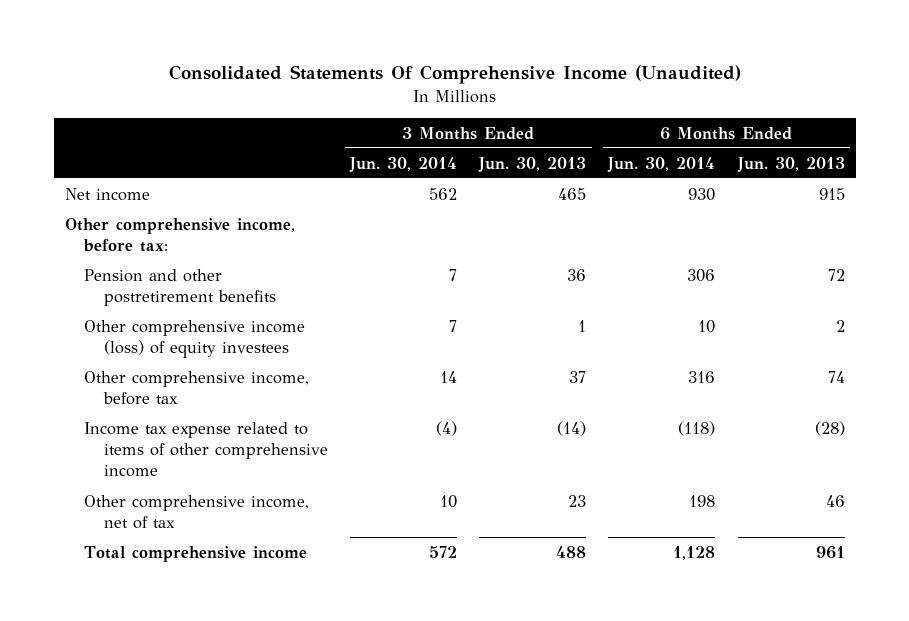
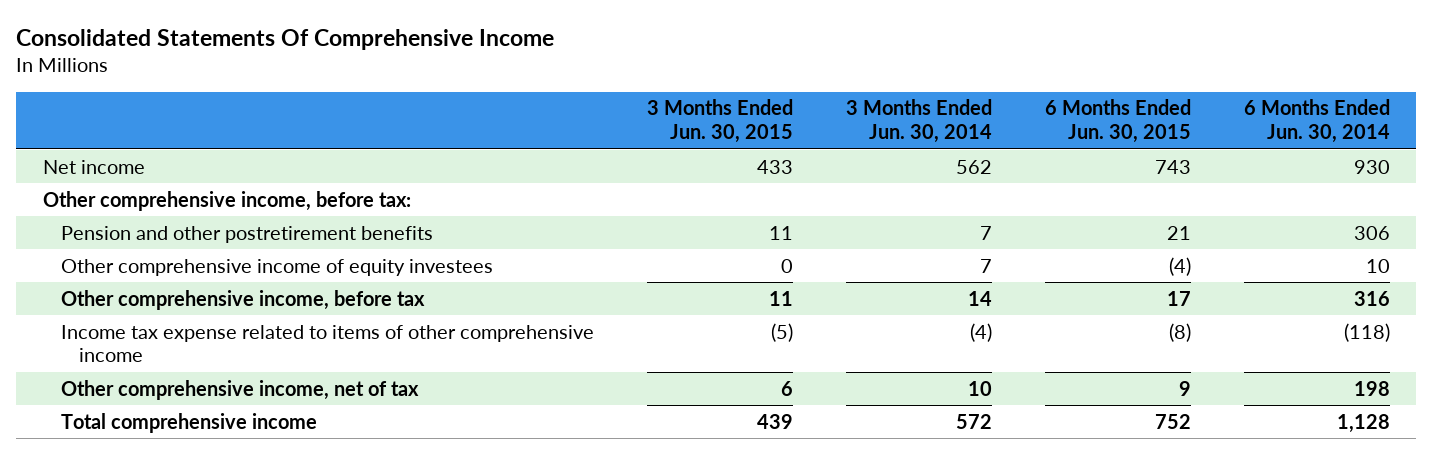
[168,65,741,85] Consolidated Statements Of Comprehensive Income (Unaudited) -> [16,29,555,51] Consolidated Statements Of Comprehensive Income
[478,156,587,172] Jun. 30, 2013 -> none
[736,156,845,172] Jun. 30, 2013 -> none
none -> [646,99,793,144] 3 Months Ended Jun. 30, 2015
none -> [1044,99,1191,144] 6 Months Ended Jun. 30, 2015
[84,319,306,358] Other comprehensive income (loss) of equity investees -> [60,258,493,276] Other comprehensive income of equity investees

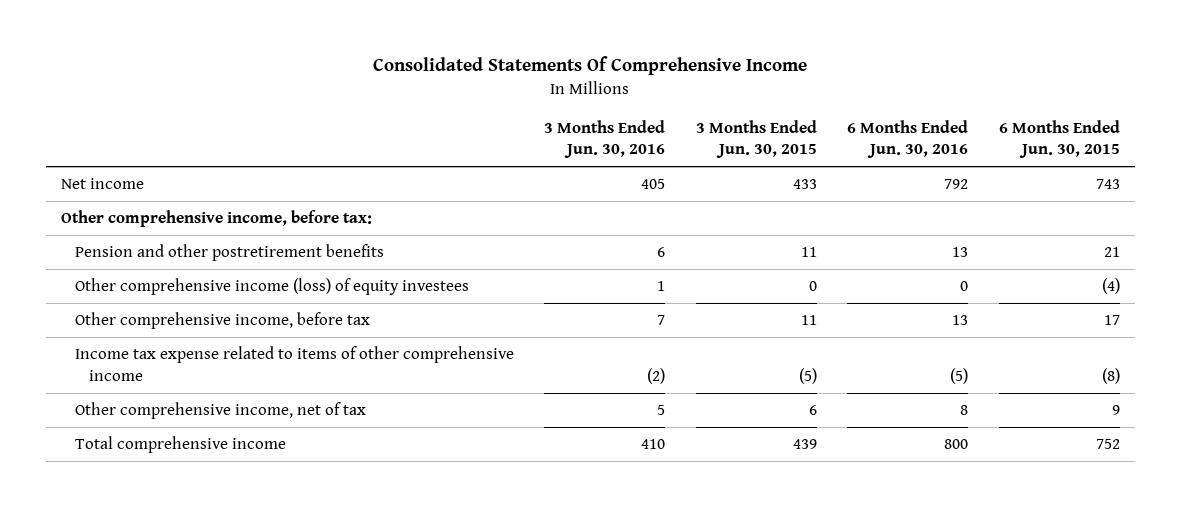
[845,99,992,144] 3 Months Ended Jun. 30, 2014 -> none
[1243,99,1390,144] 6 Months Ended Jun. 30, 2014 -> none
none -> [544,119,666,159] 3 Months Ended Jun. 30, 2016
none -> [847,119,969,159] 6 Months Ended Jun. 30, 2016
[60,258,493,276] Other comprehensive income of equity investees -> [74,278,469,296] Other comprehensive income (loss) of equity investees

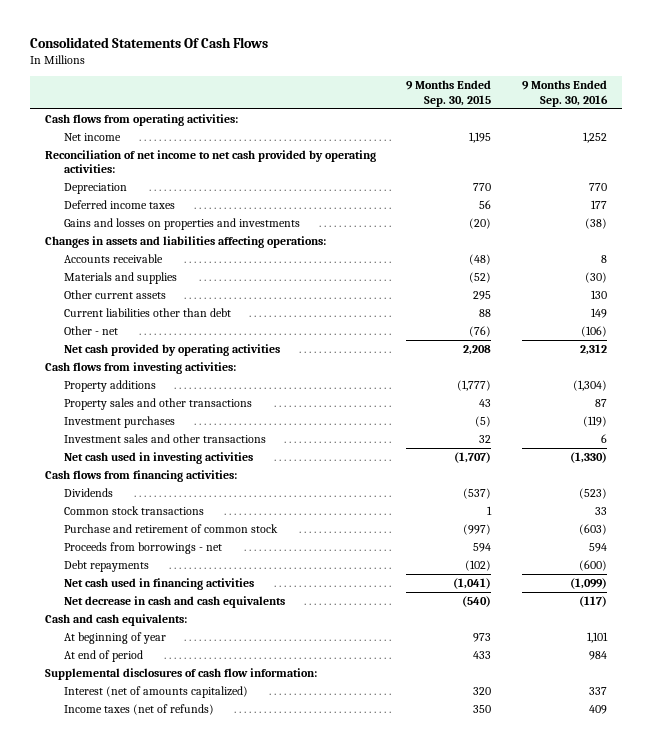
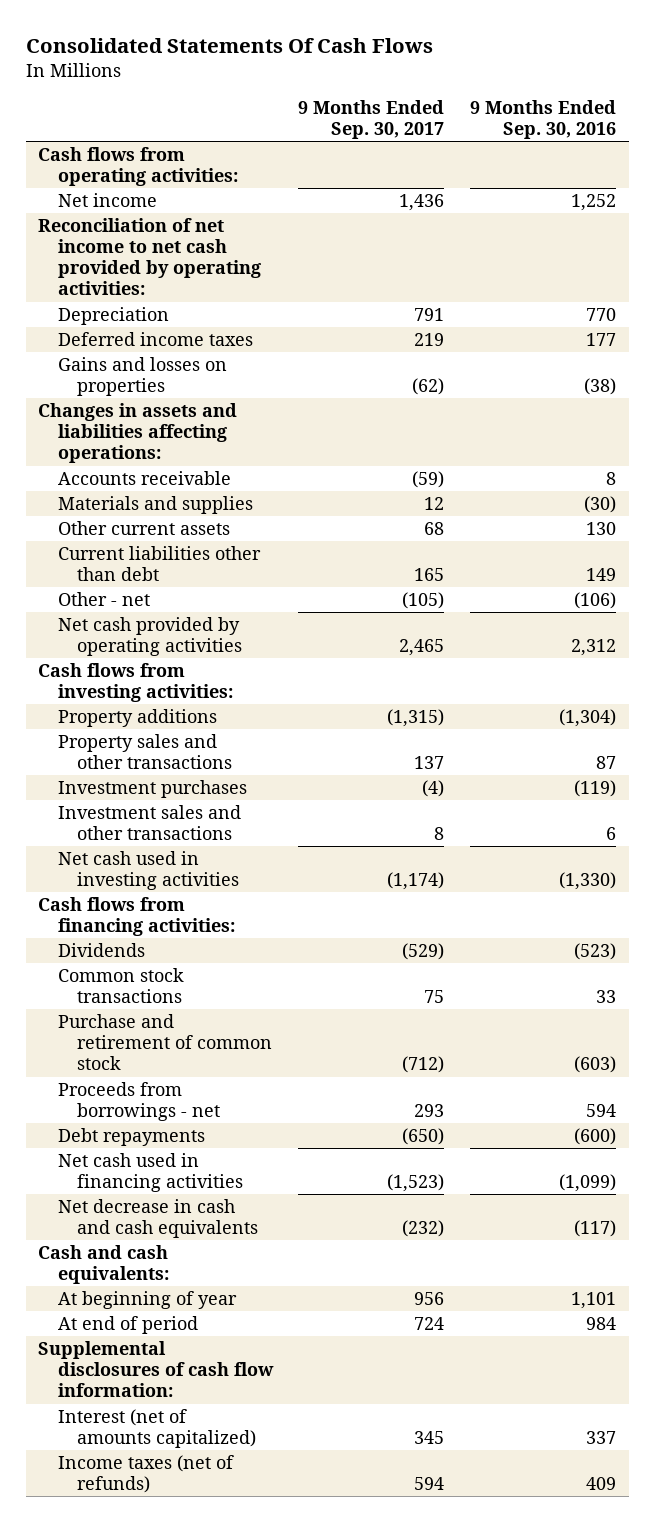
[406,80,492,107] 9 Months Ended Sep. 30, 2015 -> none
none -> [298,99,445,140] 9 Months Ended Sep. 30, 2017
[64,217,301,230] Gains and losses on properties and investments -> [57,357,227,397] Gains and losses on properties

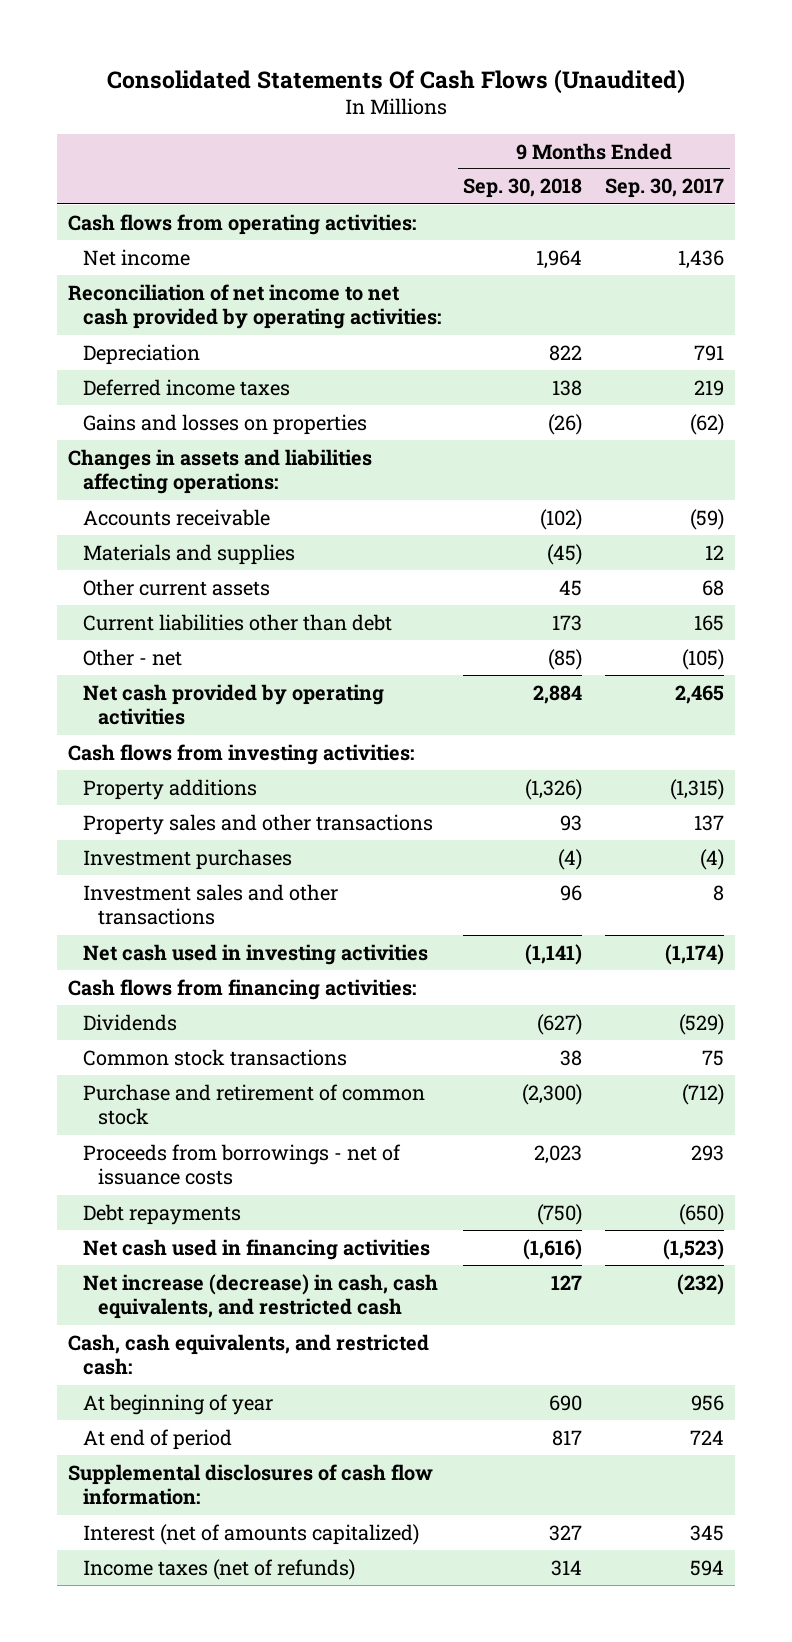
[25,38,433,54] Consolidated Statements Of Cash Flows -> [107,68,686,94] Consolidated Statements Of Cash Flows (Unaudited)
[470,99,617,140] 9 Months Ended Sep. 30, 2016 -> none
none -> [463,178,583,199] Sep. 30, 2018
[57,1082,220,1122] Proceeds from borrowings - net -> [82,1143,401,1186] Proceeds from borrowings - net of issuance costs
[57,1199,258,1239] Net decrease in cash and cash equivalents -> [82,1273,438,1320] Net increase (decrease) in cash, cash equivalents, and restricted cash
[38,1245,169,1285] Cash and cash equivalents: -> [68,1333,430,1376] Cash, cash equivalents, and restricted cash:

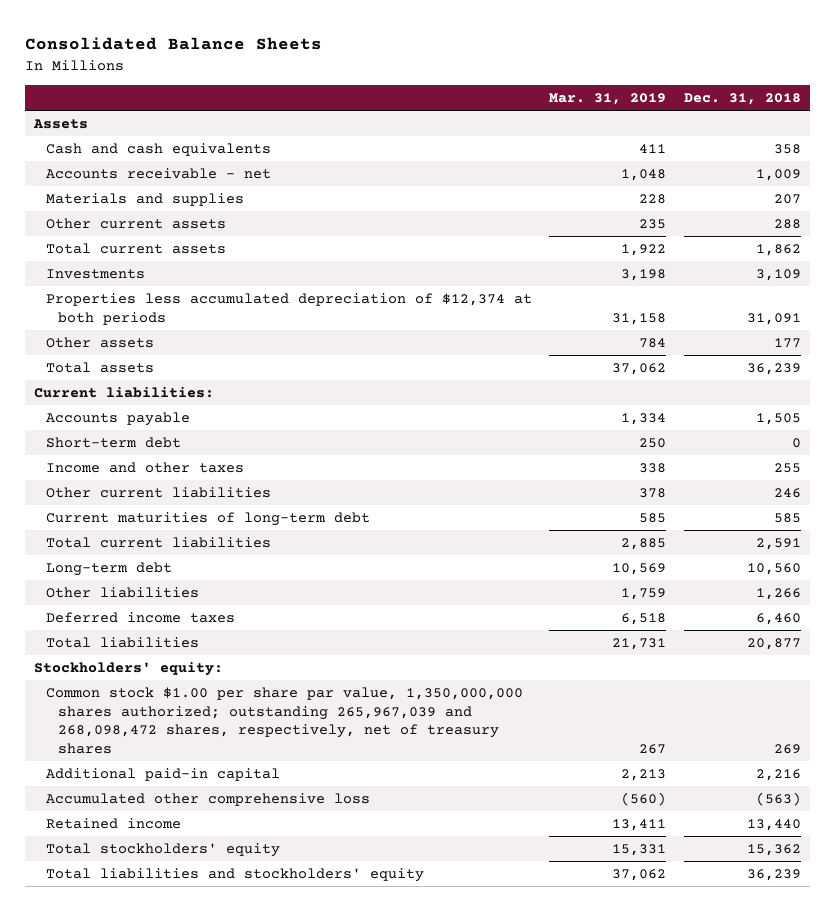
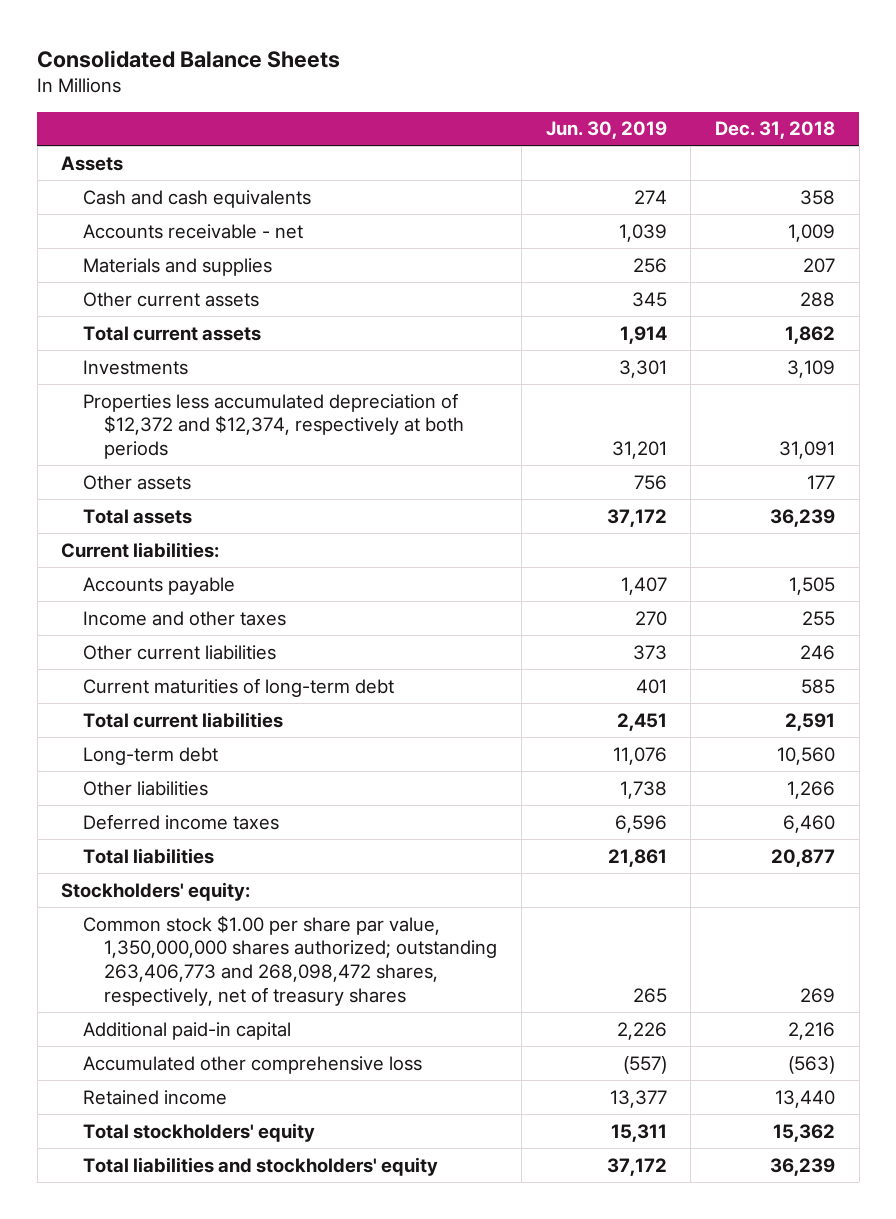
[549,92,667,105] Mar. 31, 2019 -> none
none -> [545,121,667,140] Jun. 30, 2019
[45,293,532,325] Properties less accumulated depreciation of $12,374 at both periods -> [82,392,465,460] Properties less accumulated depreciation of $12,372 and $12,374, respectively at both periods
[45,437,181,449] Short-term debt -> none
[45,687,523,754] Common stock $1.00 per share par value, 1,350,000,000 shares authorized; outstanding 265,967,039 and 268,098,472 shares, respectively, net of treasury shares -> [82,914,498,1007] Common stock $1.00 per share par value, 1,350,000,000 shares authorized; outstanding 263,406,773 and 268,098,472 shares, respectively, net of treasury shares

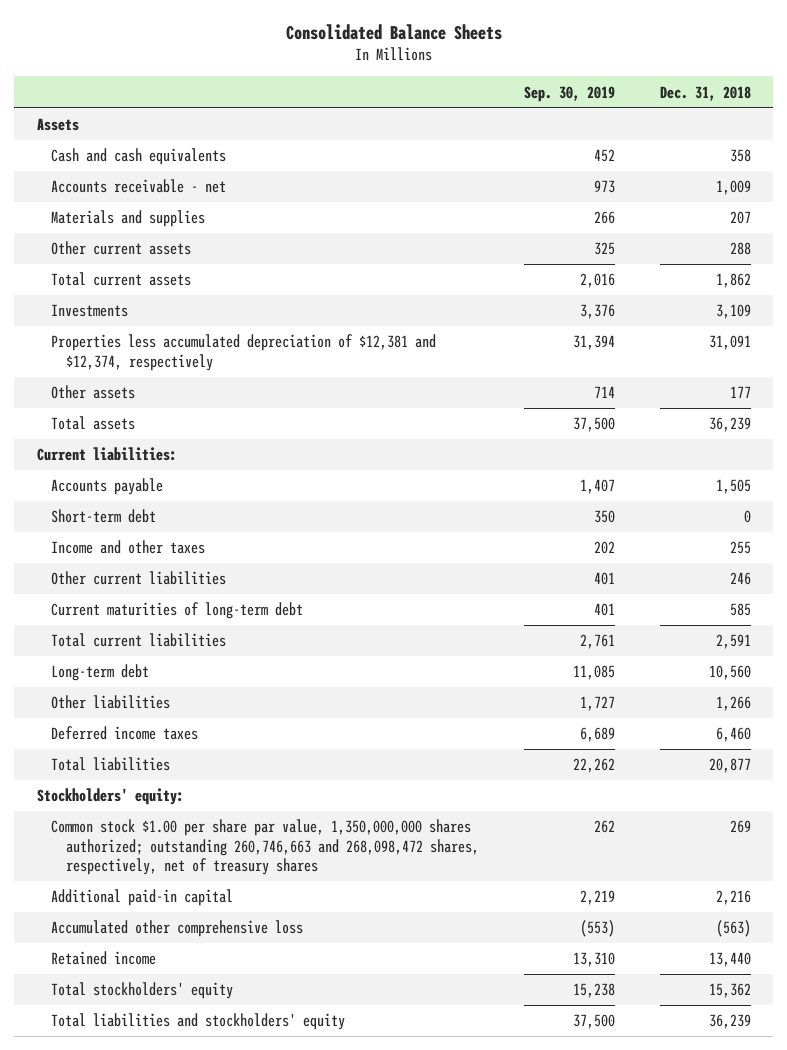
[545,121,667,140] Jun. 30, 2019 -> none
none -> [523,85,615,102] Sep. 30, 2019
[82,392,465,460] Properties less accumulated depreciation of $12,372 and $12,374, respectively at both periods -> [51,334,437,371] Properties less accumulated depreciation of $12,381 and $12,374, respectively
none -> [51,509,157,524] Short-term debt
[82,914,498,1007] Common stock $1.00 per share par value, 1,350,000,000 shares authorized; outstanding 263,406,773 and 268,098,472 shares, respectively, net of treasury shares -> [51,819,479,875] Common stock $1.00 per share par value, 1,350,000,000 shares authorized; outstanding 260,746,663 and 268,098,472 shares, respectively, net of treasury shares

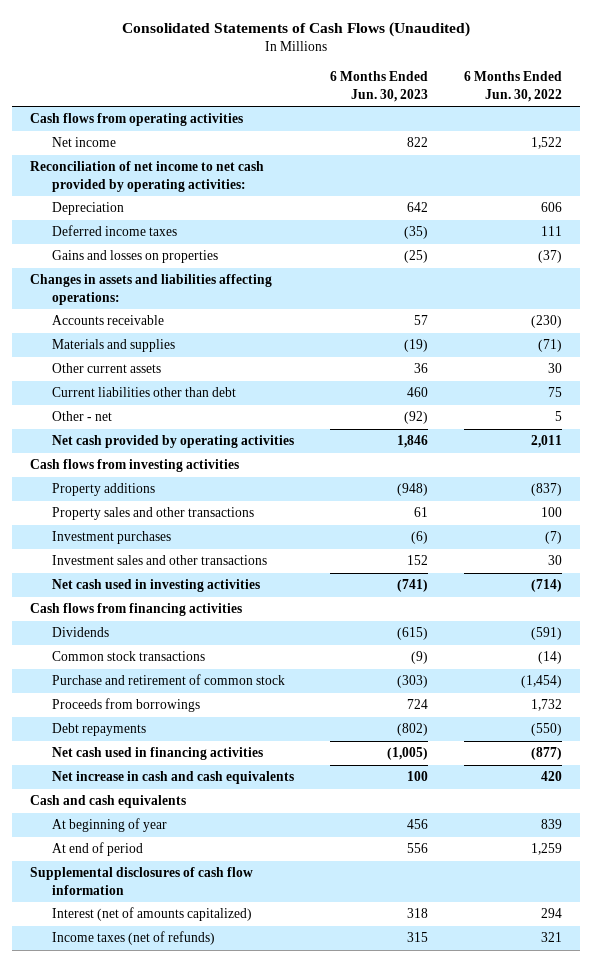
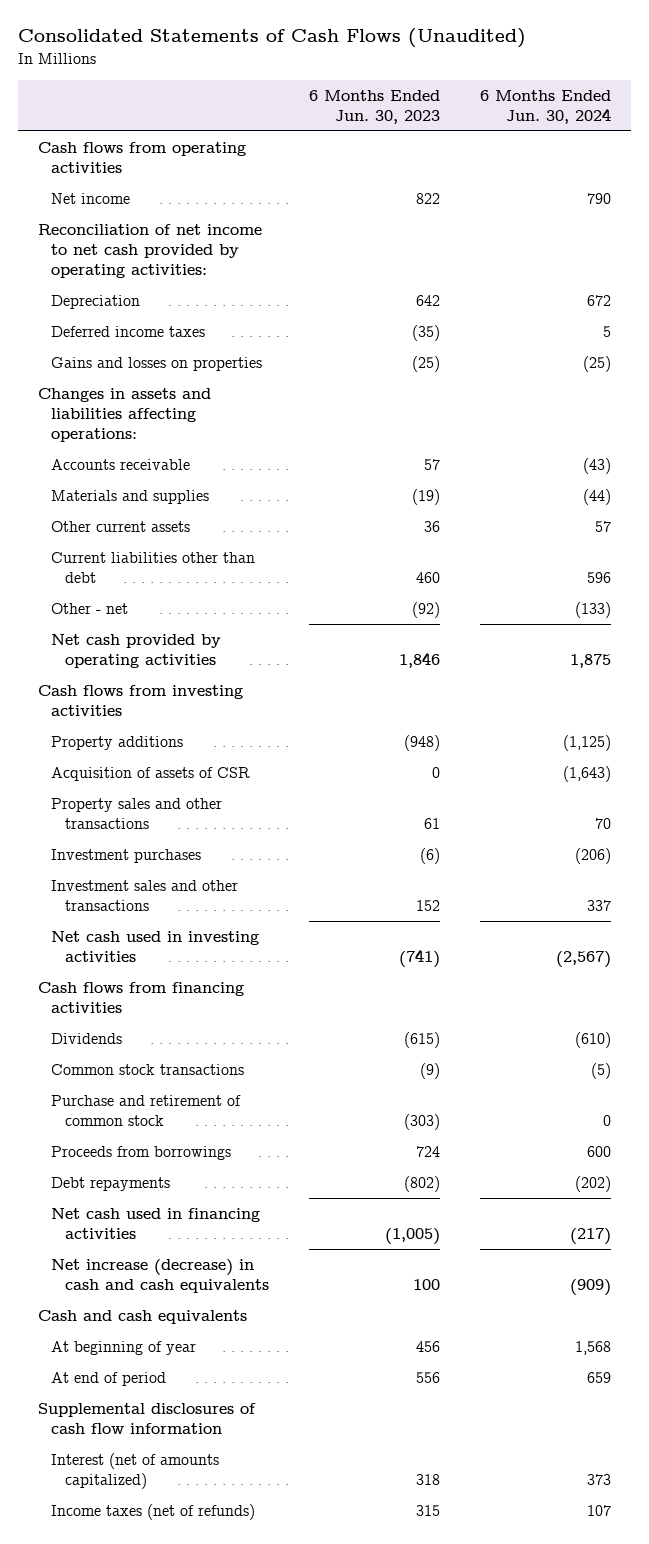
[463,71,562,102] 6 Months Ended Jun. 30, 2022 -> none
none -> [480,89,612,124] 6 Months Ended Jun. 30, 2024
none -> [51,766,251,781] Acquisition of assets of CSR
[51,771,294,785] Net increase in cash and cash equivalents -> [51,1258,269,1293] Net increase (decrease) in cash and cash equivalents

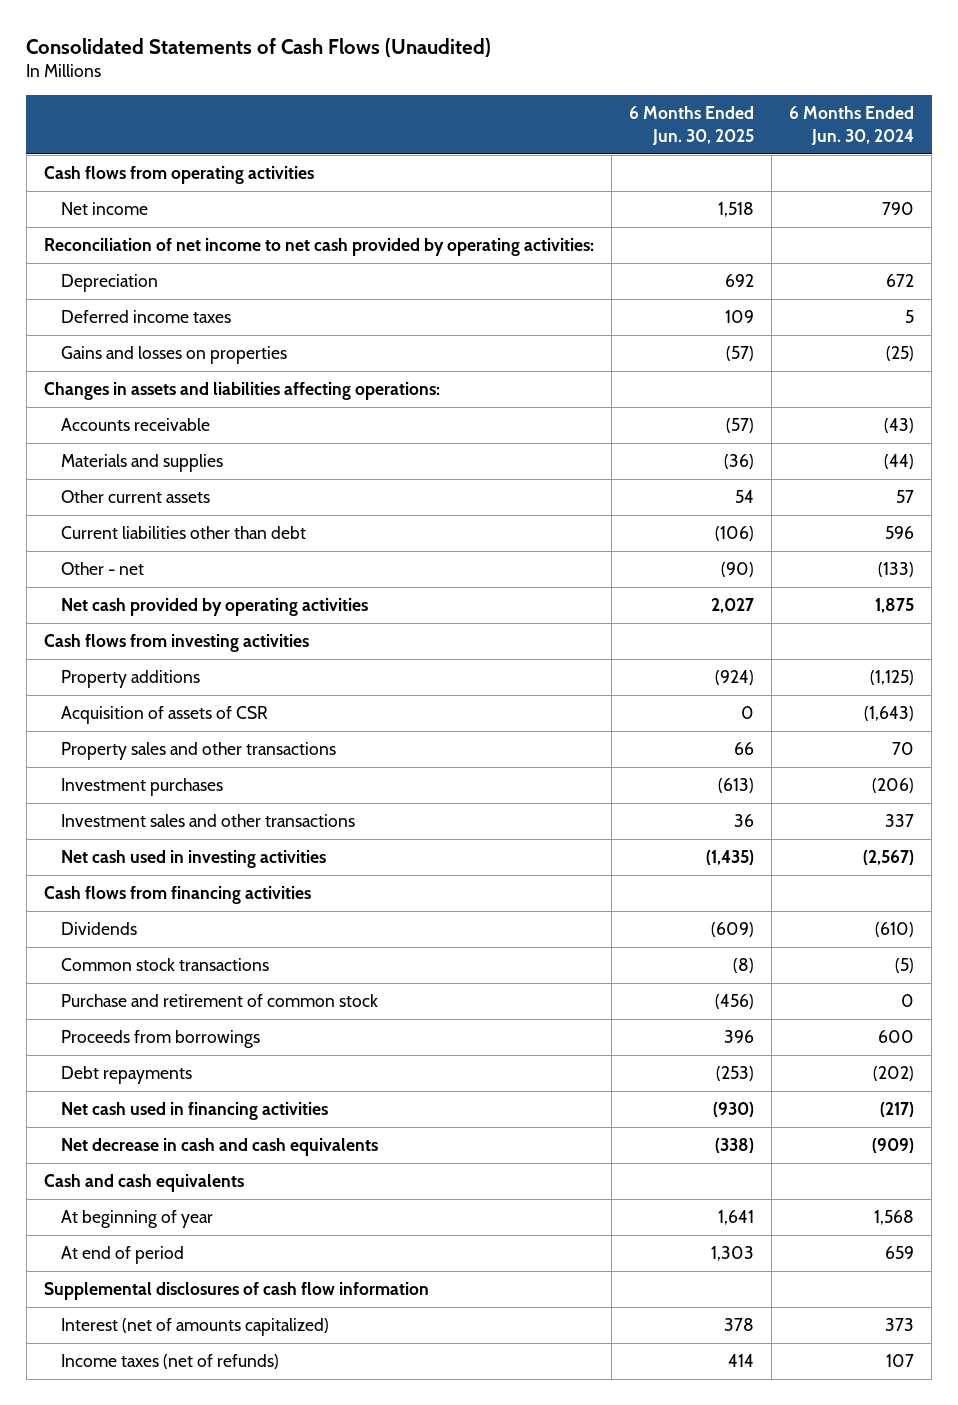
[308,89,440,124] 6 Months Ended Jun. 30, 2023 -> none
none -> [628,106,754,145] 6 Months Ended Jun. 30, 2025
[51,1258,269,1293] Net increase (decrease) in cash and cash equivalents -> [61,1138,379,1157] Net decrease in cash and cash equivalents

